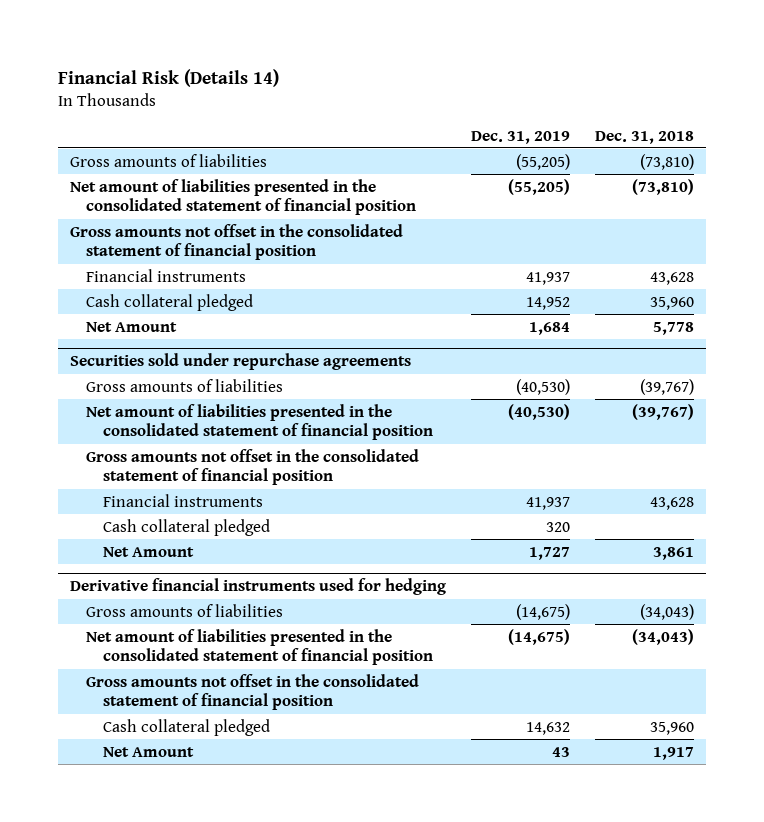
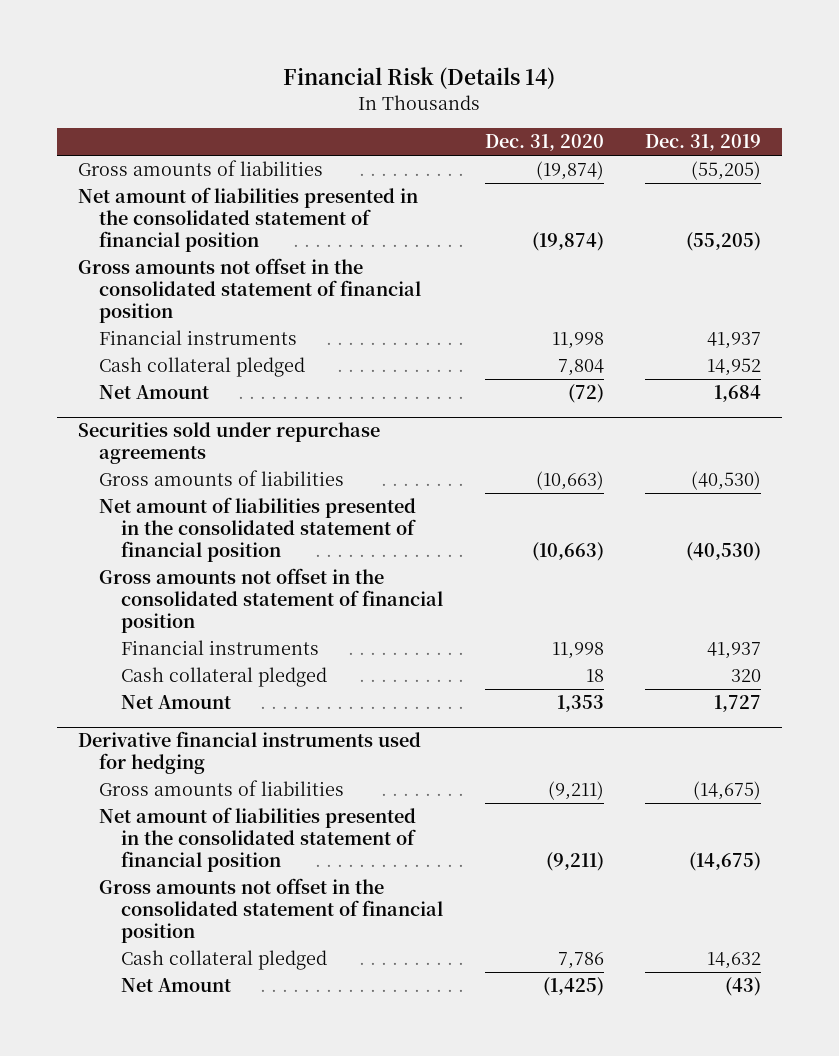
[594,130,694,144] Dec. 31, 2018 -> none
none -> [484,134,604,152] Dec. 31, 2020
[552,746,571,757] 43 -> [724,977,761,997] (43)

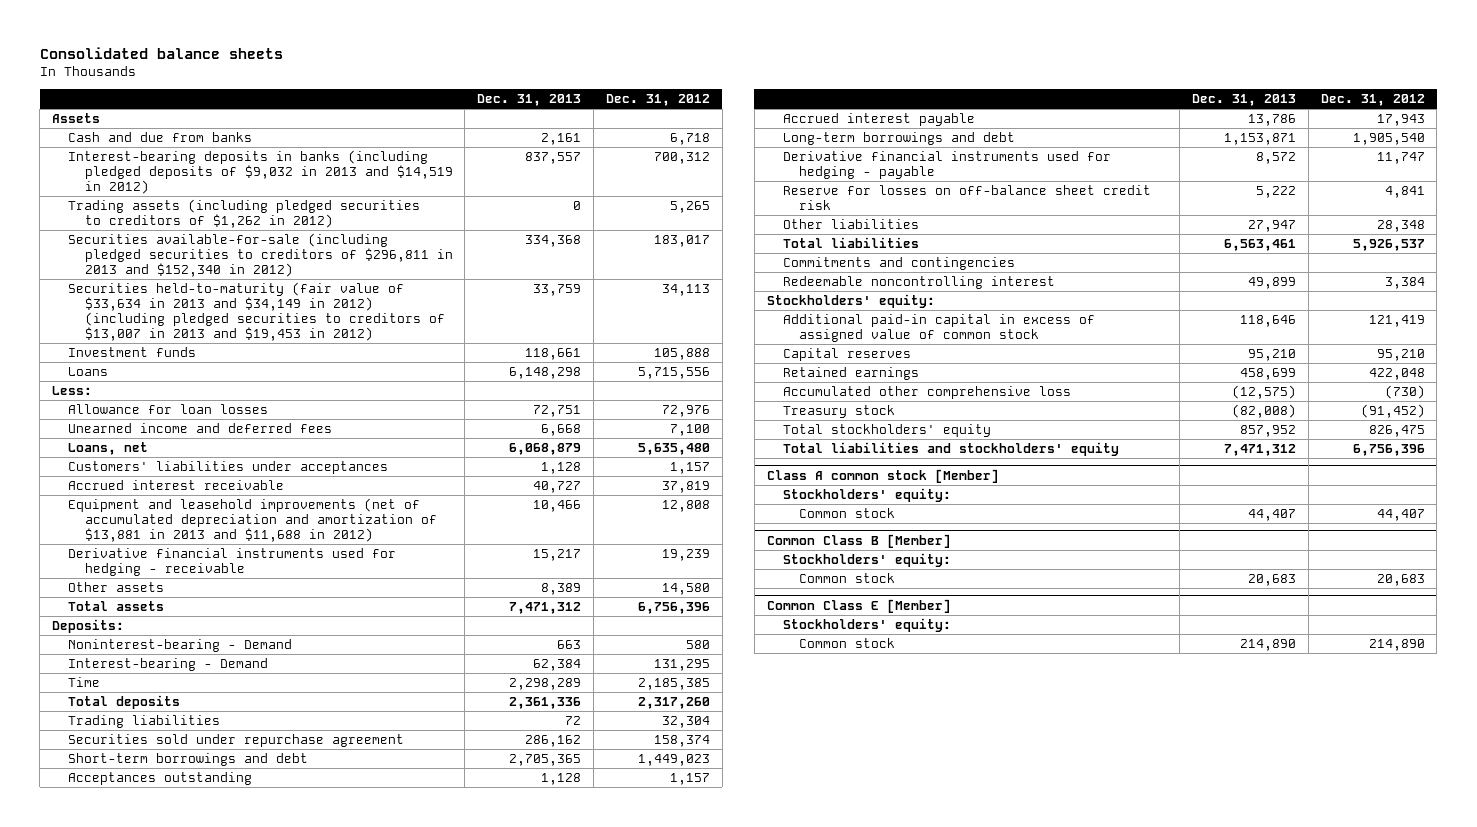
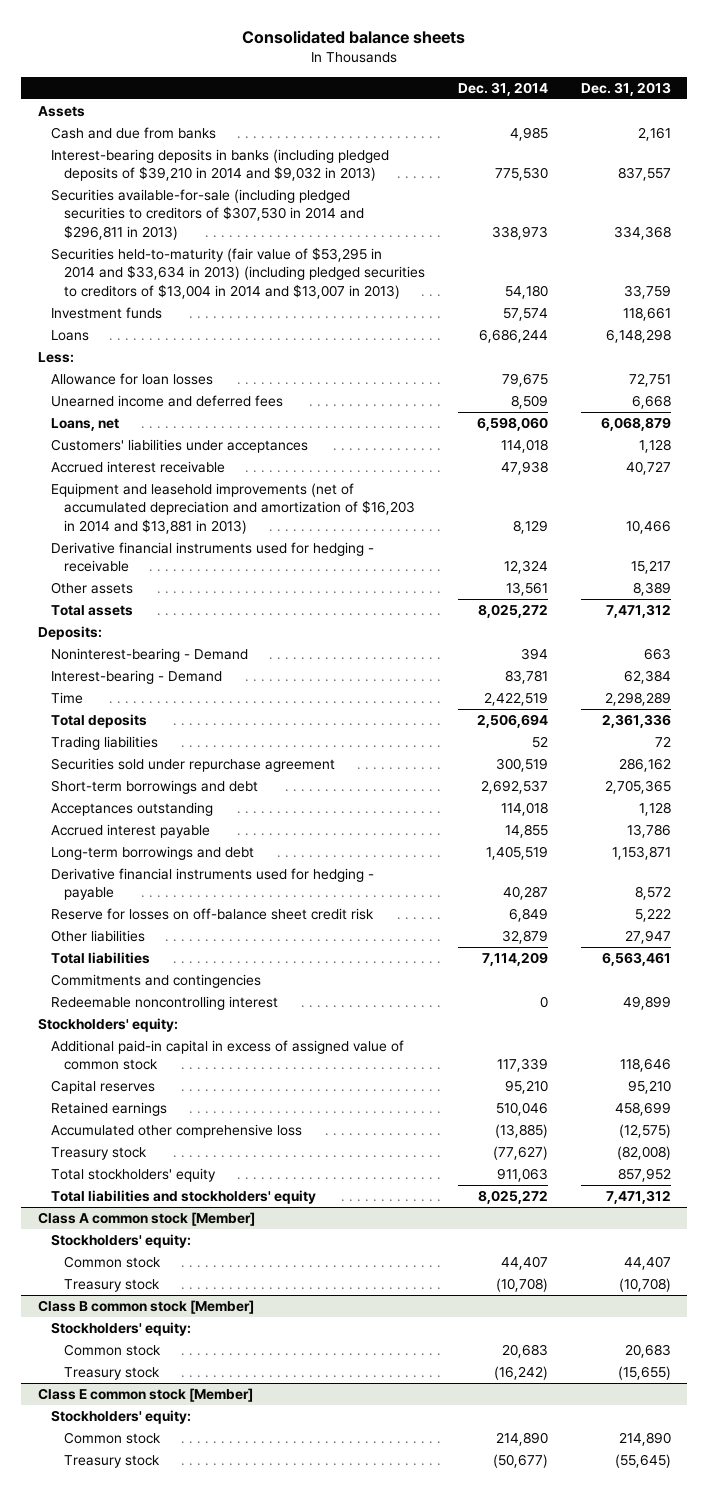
[606,94,711,107] Dec. 31, 2012 -> none
none -> [457,81,548,96] Dec. 31, 2014
[68,199,421,229] Trading assets (including pledged securities to creditors of $1,262 in 2012) -> none
[68,150,453,195] Interest-bearing deposits in banks (including pledged deposits of $9,032 in 2013 and $14,519 in 2012) -> [50,149,389,182] Interest-bearing deposits in banks (including pledged deposits of $39,210 in 2014 and $9,032 in 2013)
[68,233,453,278] Securities available-for-sale (including pledged securities to creditors of $296,811 in 2013 and $152,340 in 2012) -> [50,189,364,240] Securities available-for-sale (including pledged securities to creditors of $307,530 in 2014 and $296,811 in 2013)
[68,282,445,342] Securities held-to-maturity (fair value of $33,634 in 2013 and $34,149 in 2012) (including pledged securities to creditors of $13,007 in 2013 and $19,453 in 2012) -> [50,247,425,299] Securities held-to-maturity (fair value of $53,295 in 2014 and $33,634 in 2013) (including pledged securities to creditors of $13,004 in 2014 and $13,007 in 2013)
[68,498,437,543] Equipment and leasehold improvements (net of accumulated depreciation and amortization of $13,881 in 2013 and $11,688 in 2012) -> [50,483,415,534] Equipment and leasehold improvements (net of accumulated depreciation and amortization of $16,203 in 2014 and $13,881 in 2013)
none -> [63,1279,160,1293] Treasury stock
[766,533,951,548] Common Class B [Member] -> [37,1300,254,1315] Class B common stock [Member]
none -> [63,1367,160,1381] Treasury stock
[766,598,951,613] Common Class E [Member] -> [37,1388,253,1403] Class E common stock [Member]
none -> [63,1455,160,1469] Treasury stock

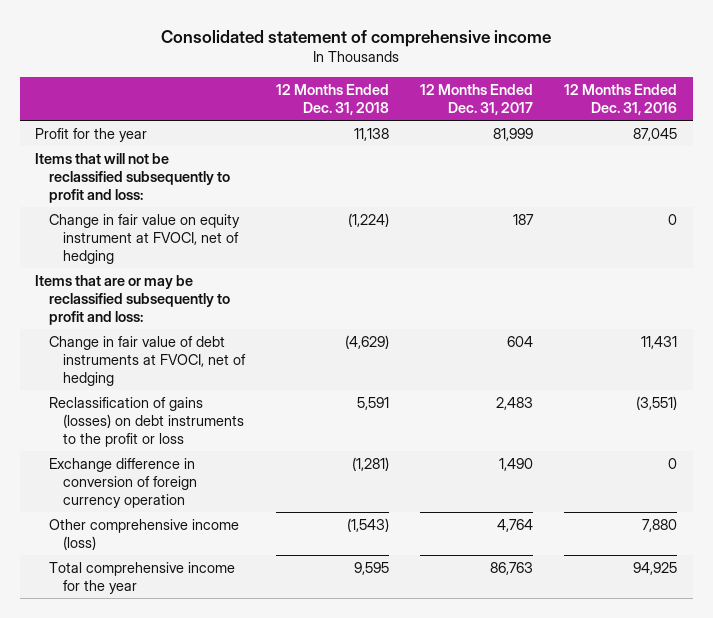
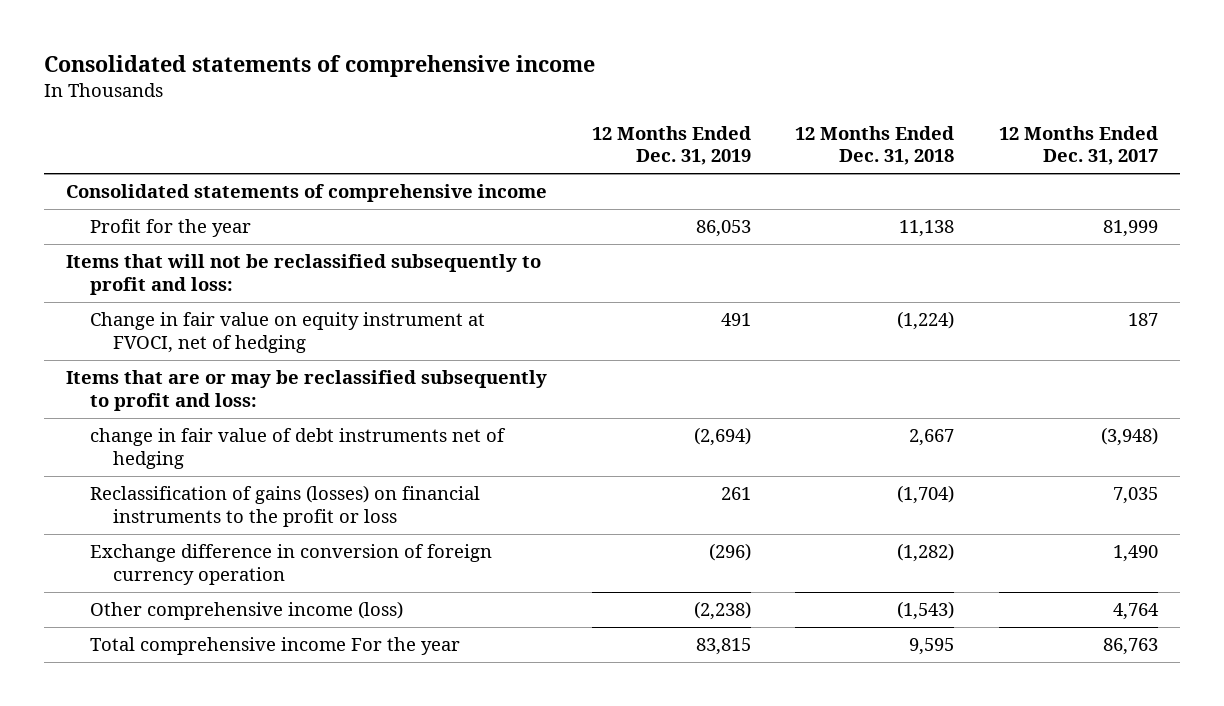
[161,29,552,47] Consolidated statement of comprehensive income -> [43,55,595,78] Consolidated statements of comprehensive income
[564,84,678,115] 12 Months Ended Dec. 31, 2016 -> none
none -> [591,126,751,166] 12 Months Ended Dec. 31, 2019
none -> [65,184,547,203] Consolidated statements of comprehensive income
[49,336,247,386] Change in fair value of debt instruments at FVOCI, net of hedging -> [89,428,506,469] change in fair value of debt instruments net of hedging
[345,335,390,350] (4,629) -> [909,429,955,447] 2,667
[507,336,534,348] 604 -> [1101,427,1159,447] (3,948)
[49,397,245,447] Reclassification of gains (losses) on debt instruments to the profit or loss -> [89,485,480,527] Reclassification of gains (losses) on financial instruments to the profit or loss
[357,397,390,411] 5,591 -> [897,485,955,505] (1,704)
[496,397,534,411] 2,483 -> [1113,487,1159,505] 7,035
[352,457,390,472] (1,281) -> [897,543,955,563] (1,282)
[49,562,236,594] Total comprehensive income for the year -> [89,637,460,656] Total comprehensive income For the year

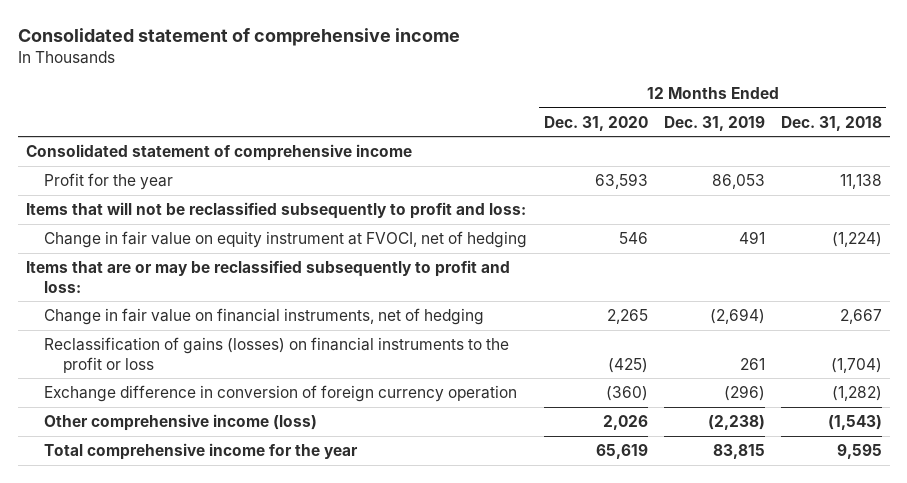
[43,55,595,78] Consolidated statements of comprehensive income -> [17,28,460,47] Consolidated statement of comprehensive income
[999,126,1159,166] 12 Months Ended Dec. 31, 2017 -> none
none -> [543,115,648,131] Dec. 31, 2020
[65,184,547,203] Consolidated statements of comprehensive income -> [25,144,412,162] Consolidated statement of comprehensive income
[89,428,506,469] change in fair value of debt instruments net of hedging -> [44,308,485,326] Change in fair value on financial instruments, net of hedging
[89,637,460,656] Total comprehensive income For the year -> [44,443,359,461] Total comprehensive income for the year

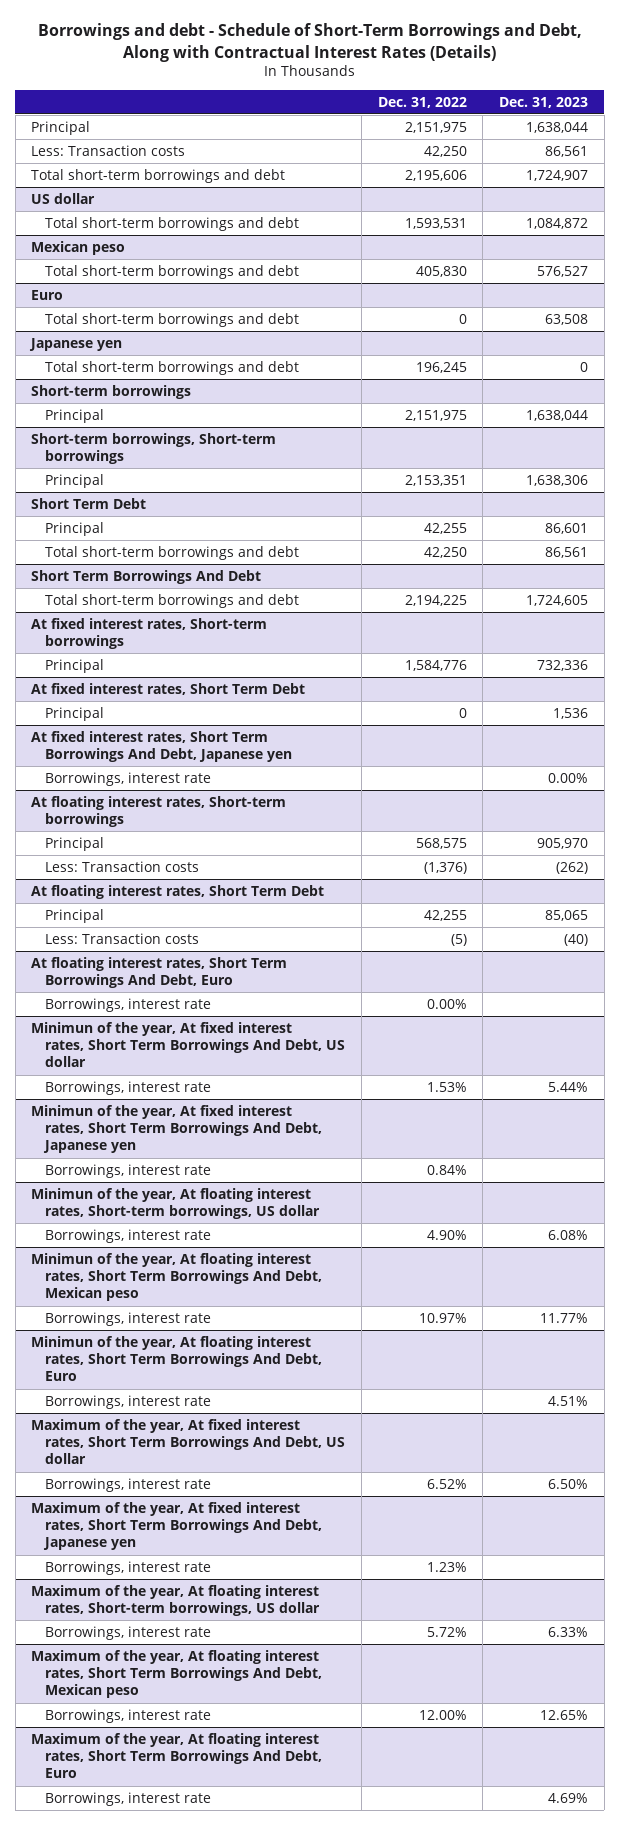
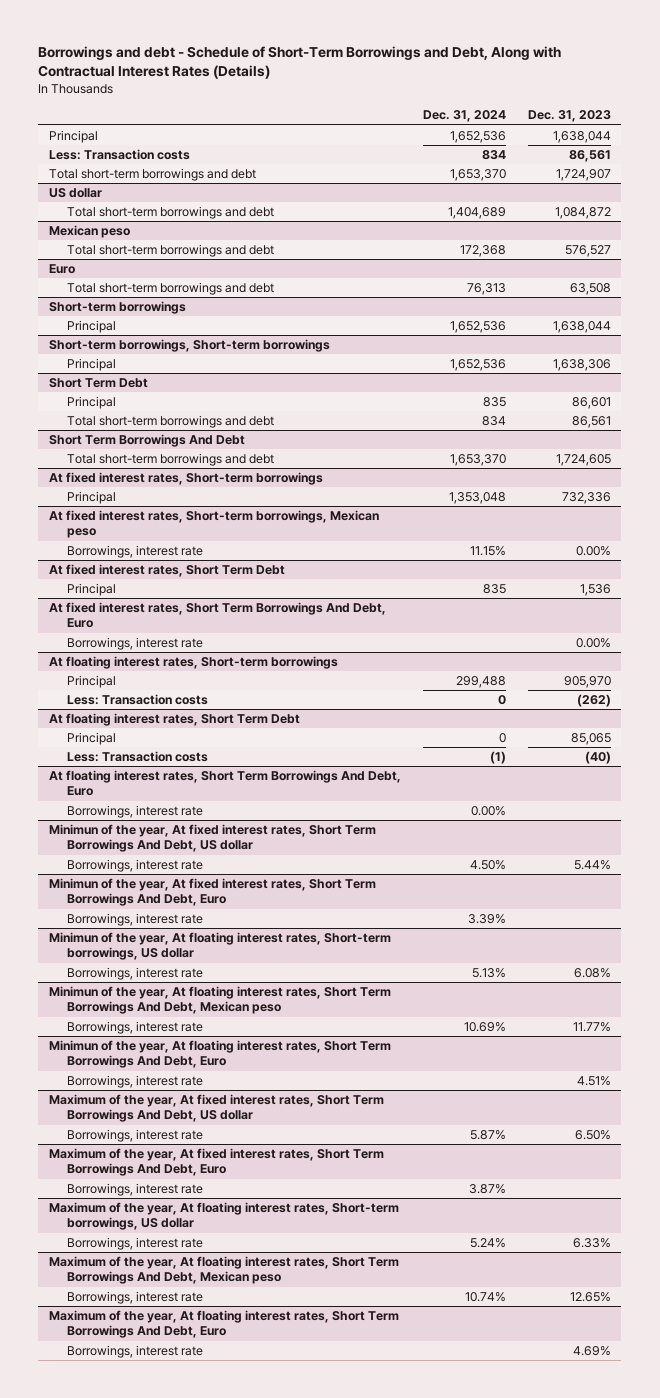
[377,96,467,108] Dec. 31, 2022 -> none
none -> [422,110,506,123] Dec. 31, 2024
[29,337,123,351] Japanese yen -> none
[45,360,300,375] Total short-term borrowings and debt -> none
none -> [49,510,380,539] At fixed interest rates, Short-term borrowings, Mexican peso
none -> [67,545,204,559] Borrowings, interest rate
[31,730,293,763] At fixed interest rates, Short Term Borrowings And Debt, Japanese yen -> [49,602,387,629] At fixed interest rates, Short Term Borrowings And Debt, Euro
[31,1104,323,1154] Minimun of the year, At fixed interest rates, Short Term Borrowings And Debt, Japanese yen -> [49,878,377,907] Minimun of the year, At fixed interest rates, Short Term Borrowings And Debt, Euro
[31,1501,323,1551] Maximum of the year, At fixed interest rates, Short Term Borrowings And Debt, Japanese yen -> [49,1148,385,1177] Maximum of the year, At fixed interest rates, Short Term Borrowings And Debt, Euro

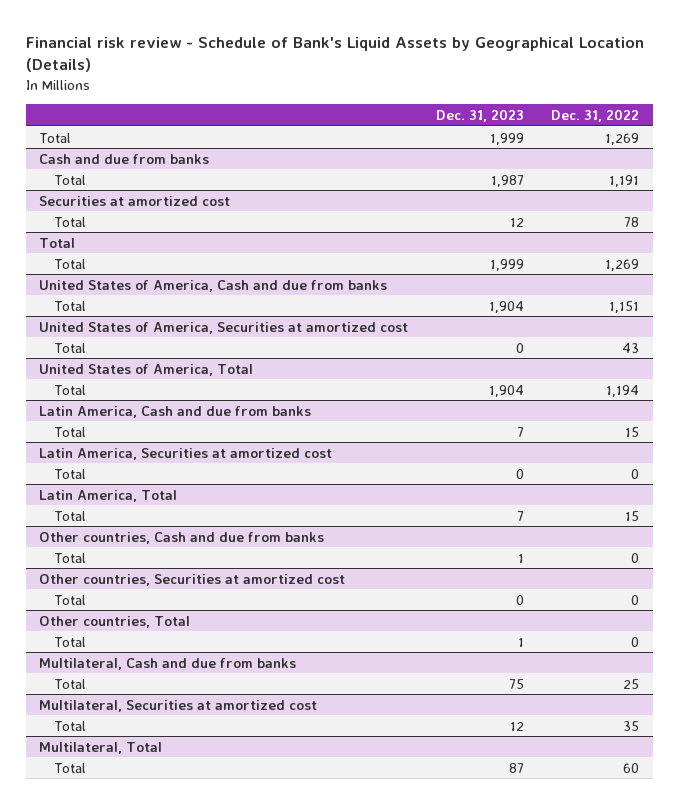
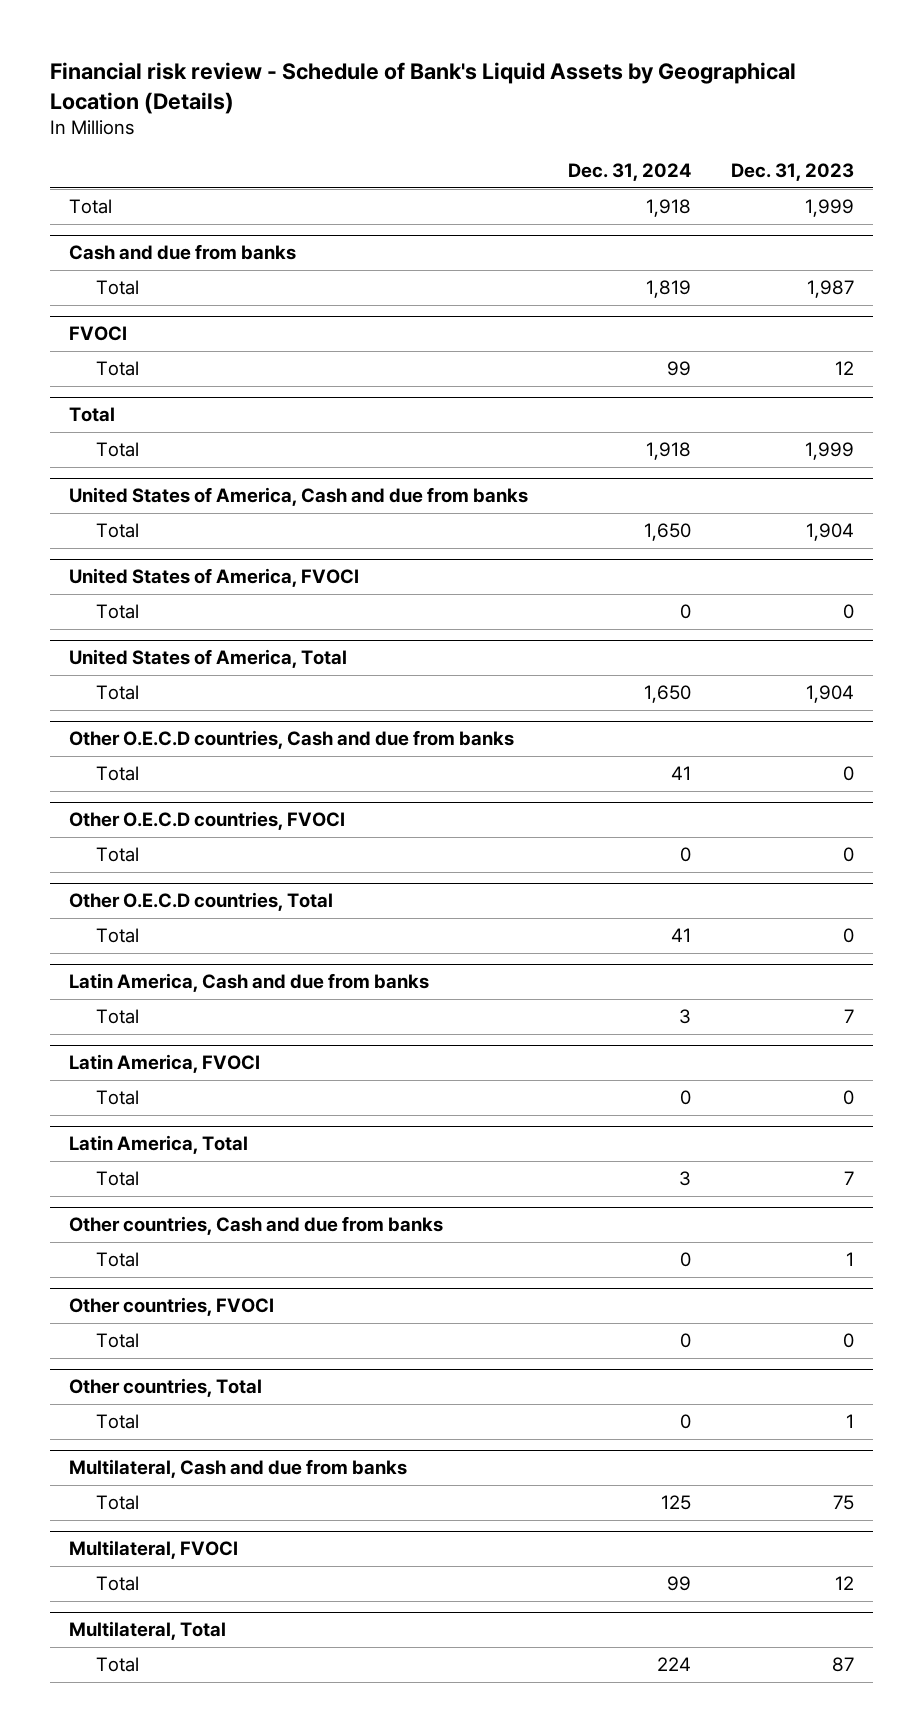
[551,108,640,122] Dec. 31, 2022 -> none
none -> [568,163,692,182] Dec. 31, 2024
[39,195,231,206] Securities at amortized cost -> [69,326,128,342] FVOCI
[39,321,409,334] United States of America, Securities at amortized cost -> none
none -> [69,568,360,588] United States of America, FVOCI
none -> [69,730,515,750] Other O.E.C.D countries, Cash and due from banks
none -> [95,766,139,782] Total
none -> [69,811,346,831] Other O.E.C.D countries, FVOCI
none -> [95,847,139,863] Total
none -> [69,892,334,912] Other O.E.C.D countries, Total
none -> [95,928,139,944] Total
[39,447,333,460] Latin America, Securities at amortized cost -> none
none -> [69,1054,261,1074] Latin America, FVOCI
[39,573,346,586] Other countries, Securities at amortized cost -> none
none -> [69,1297,275,1317] Other countries, FVOCI
[39,699,318,712] Multilateral, Securities at amortized cost -> none
none -> [69,1540,239,1560] Multilateral, FVOCI

